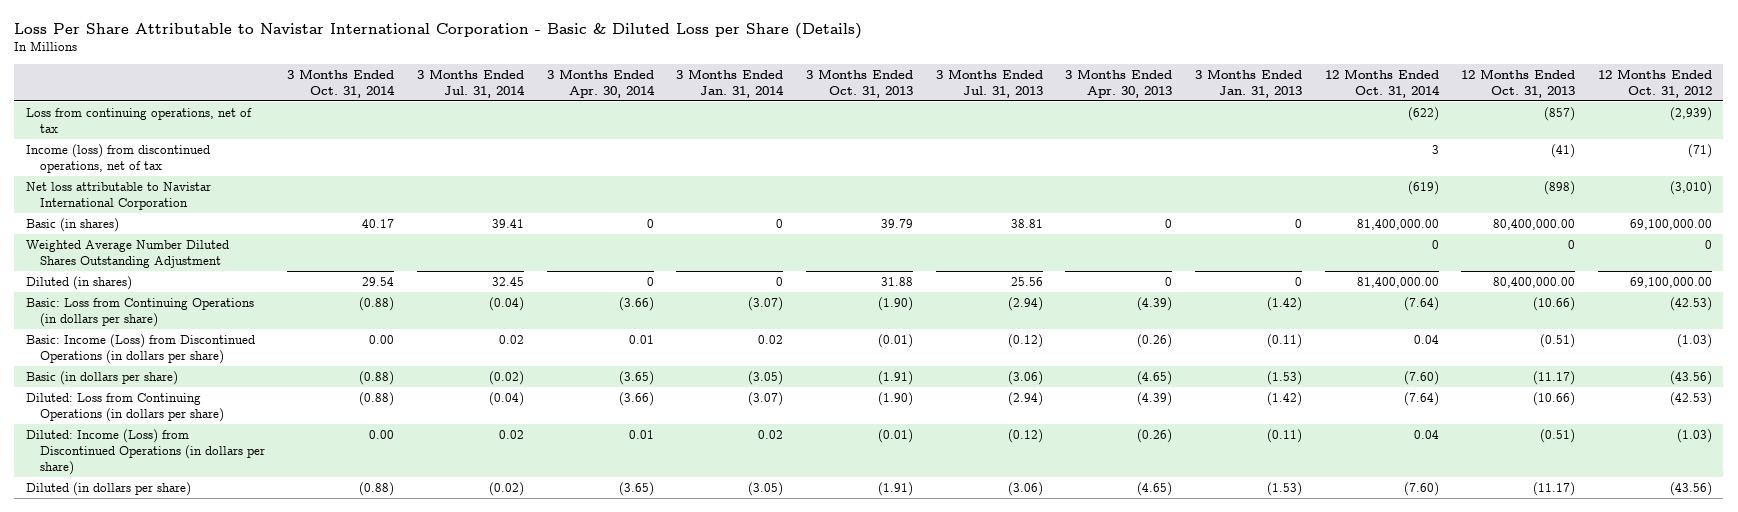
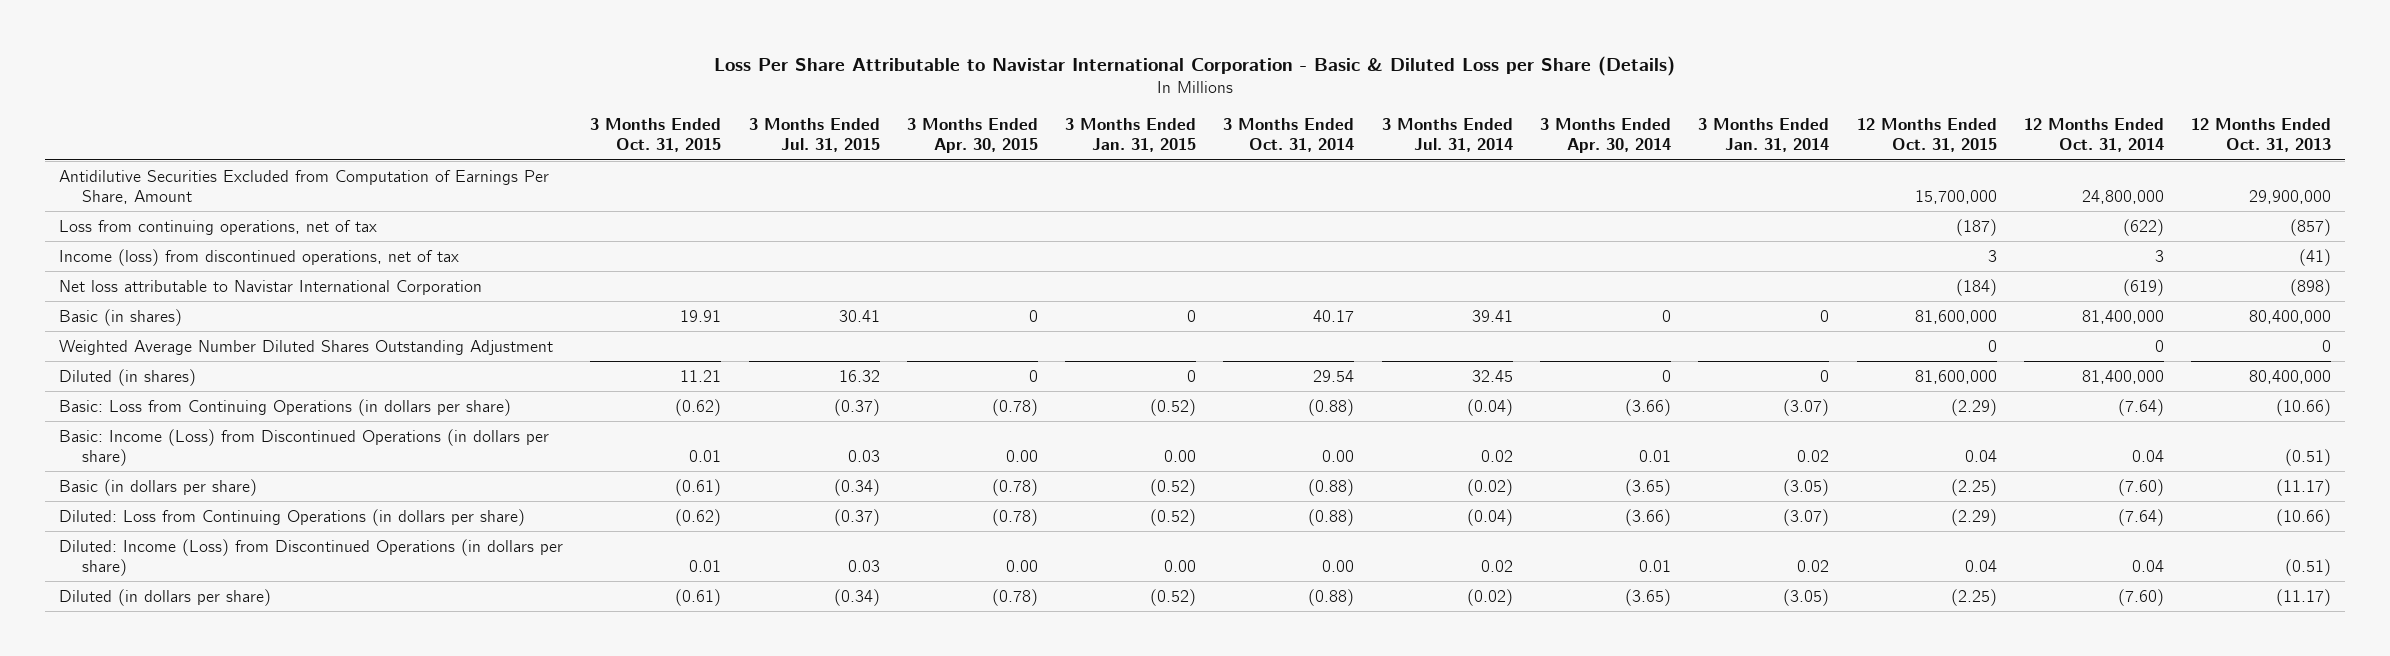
[805,69,913,99] 3 Months Ended Oct. 31, 2013 -> none
[935,69,1043,99] 3 Months Ended Jul. 31, 2013 -> none
[1065,69,1173,99] 3 Months Ended Apr. 30, 2013 -> none
[1194,69,1302,99] 3 Months Ended Jan. 31, 2013 -> none
[1597,69,1712,99] 12 Months Ended Oct. 31, 2012 -> none
none -> [590,118,722,153] 3 Months Ended Oct. 31, 2015
none -> [748,118,880,153] 3 Months Ended Jul. 31, 2015
none -> [906,118,1038,154] 3 Months Ended Apr. 30, 2015
none -> [1065,118,1197,153] 3 Months Ended Jan. 31, 2015
none -> [1856,118,1997,153] 12 Months Ended Oct. 31, 2015
none -> [59,169,550,204] Antidilutive Securities Excluded from Computation of Earnings Per Share, Amount
[1356,218,1439,230] 81,400,000.00 -> [2081,309,2164,324] 81,400,000
[1493,218,1576,230] 80,400,000.00 -> [2249,309,2332,324] 80,400,000
[1356,276,1439,288] 81,400,000.00 -> [2081,369,2164,384] 81,400,000
[1493,276,1576,288] 80,400,000.00 -> [2249,369,2332,384] 80,400,000

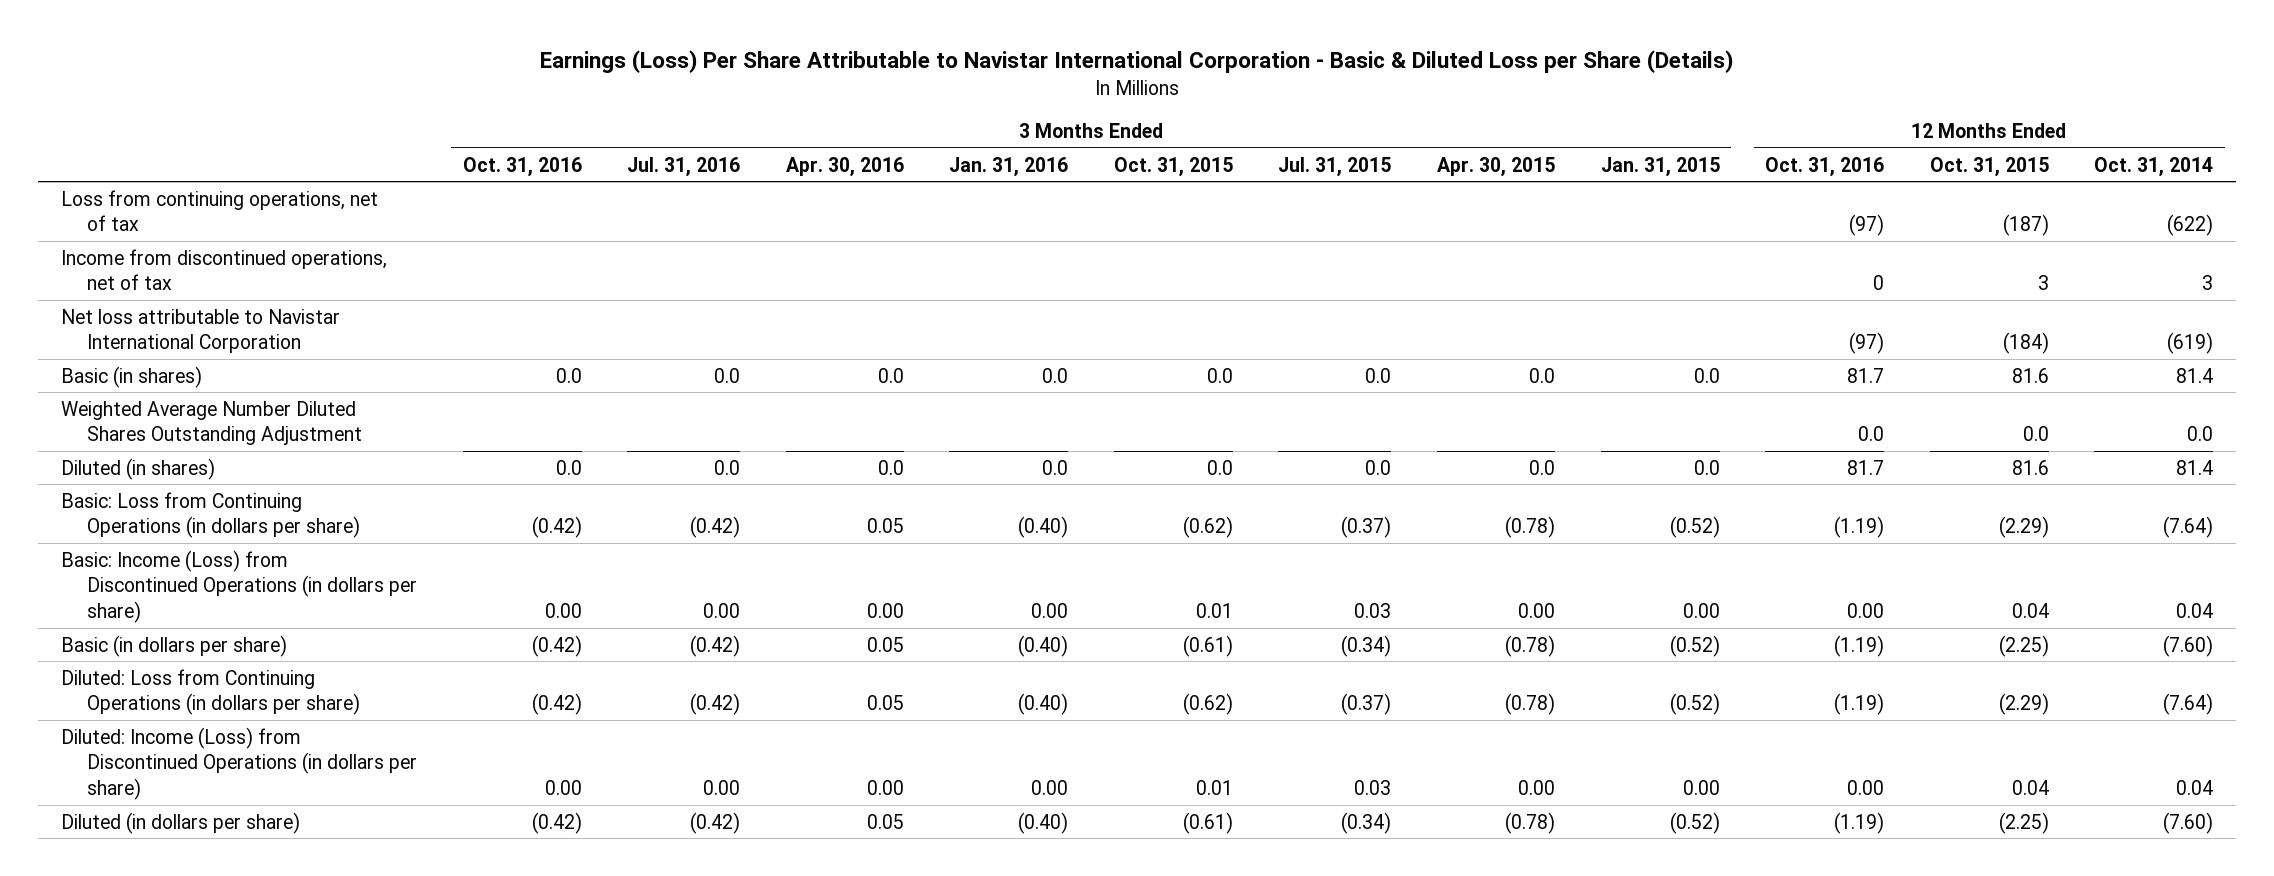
[714,55,1676,76] Loss Per Share Attributable to Navistar International Corporation - Basic & Diluted Loss per Share (Details) -> [539,50,1733,74] Earnings (Loss) Per Share Attributable to Navistar International Corporation - Basic & Diluted Loss per Share (Details)
[1223,118,1355,153] 3 Months Ended Oct. 31, 2014 -> none
[1381,118,1513,153] 3 Months Ended Jul. 31, 2014 -> none
[1540,118,1672,154] 3 Months Ended Apr. 30, 2014 -> none
[1698,118,1830,153] 3 Months Ended Jan. 31, 2014 -> none
[2191,118,2332,153] 12 Months Ended Oct. 31, 2013 -> none
none -> [462,156,582,177] Oct. 31, 2016
none -> [627,156,741,177] Jul. 31, 2016
none -> [785,156,904,177] Apr. 30, 2016
none -> [949,156,1069,177] Jan. 31, 2016
none -> [1765,156,1885,177] Oct. 31, 2016
[59,169,550,204] Antidilutive Securities Excluded from Computation of Earnings Per Share, Amount -> none
[59,248,460,266] Income (loss) from discontinued operations, net of tax -> [60,248,387,291] Income from discontinued operations, net of tax
[680,309,722,322] 19.91 -> [1206,367,1233,383] 0.0
[838,309,880,322] 30.41 -> [1365,367,1392,383] 0.0
[1028,309,1038,322] 0 -> [1529,367,1556,383] 0.0
[1187,309,1197,322] 0 -> [1693,367,1720,383] 0.0
[1914,309,1997,324] 81,600,000 -> [2011,367,2049,383] 81.6
[2081,309,2164,324] 81,400,000 -> [2176,367,2214,383] 81.4
[1987,339,1997,352] 0 -> [2022,426,2049,442] 0.0
[2154,339,2164,352] 0 -> [2187,426,2214,442] 0.0
[680,369,722,382] 11.21 -> [1206,459,1233,475] 0.0
[838,369,880,382] 16.32 -> [1365,459,1392,475] 0.0
[1028,369,1038,382] 0 -> [1529,459,1556,475] 0.0
[1187,369,1197,382] 0 -> [1693,459,1720,475] 0.0
[1914,369,1997,384] 81,600,000 -> [2011,459,2049,475] 81.6
[2081,369,2164,384] 81,400,000 -> [2176,459,2214,475] 81.4

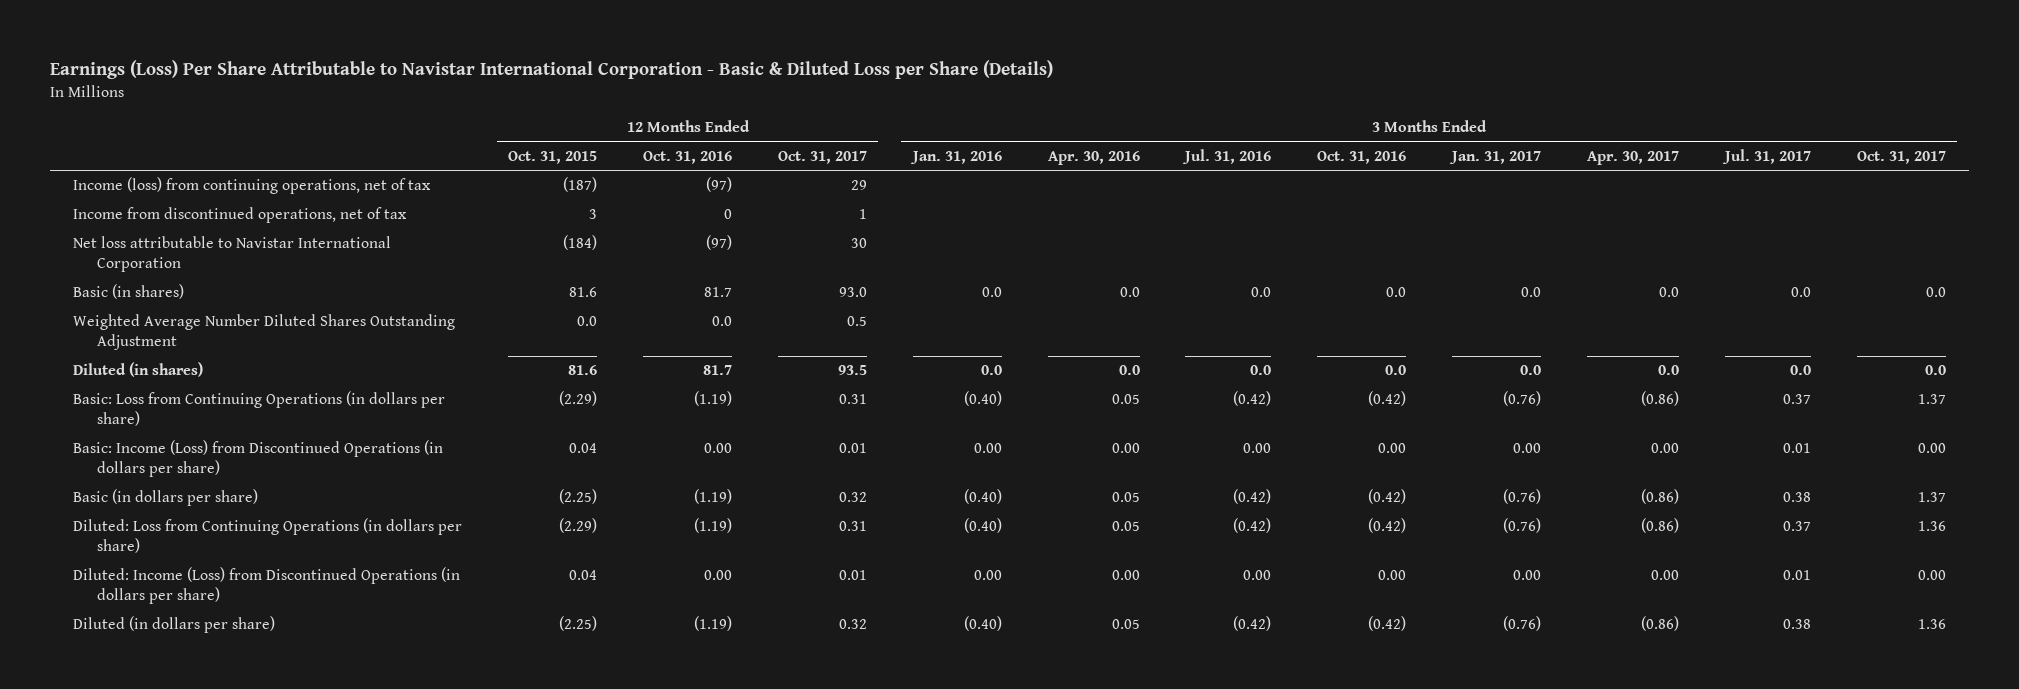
[1113,156,1233,177] Oct. 31, 2015 -> none
[1278,156,1392,177] Jul. 31, 2015 -> none
[1437,156,1556,177] Apr. 30, 2015 -> none
[1600,156,1720,177] Jan. 31, 2015 -> none
[2094,156,2214,177] Oct. 31, 2014 -> none
none -> [777,150,867,164] Oct. 31, 2017
none -> [1449,150,1542,164] Jan. 31, 2017
none -> [1586,150,1679,165] Apr. 30, 2017
none -> [1721,148,1811,164] Jul. 31, 2017
none -> [1856,150,1946,164] Oct. 31, 2017
[60,189,378,232] Loss from continuing operations, net of tax -> [73,177,432,195] Income (loss) from continuing operations, net of tax

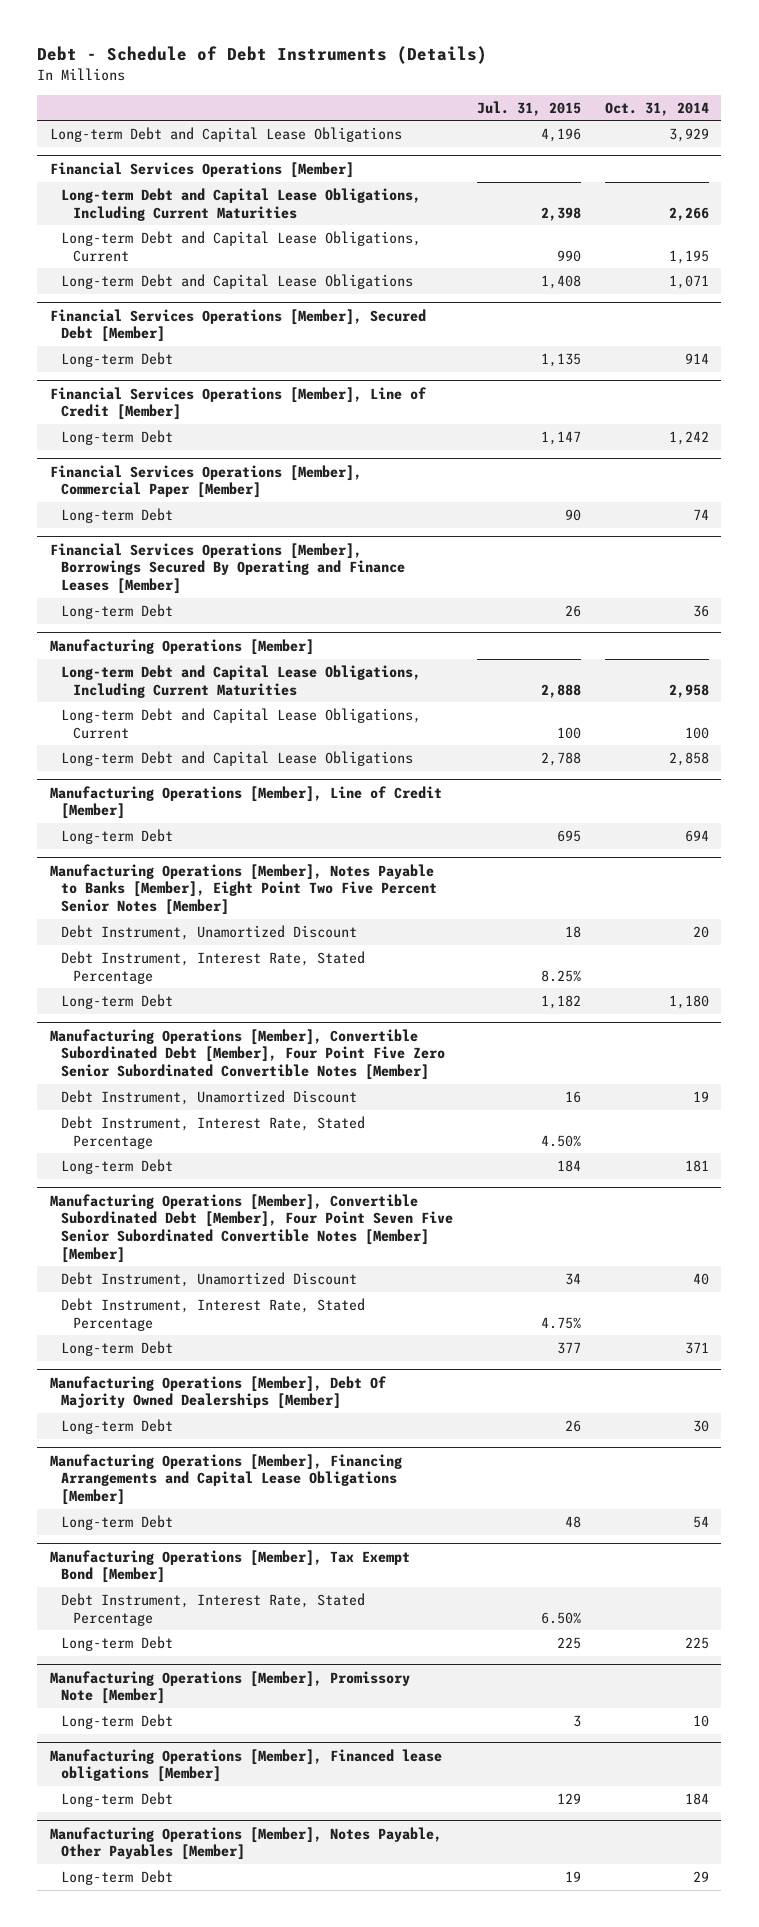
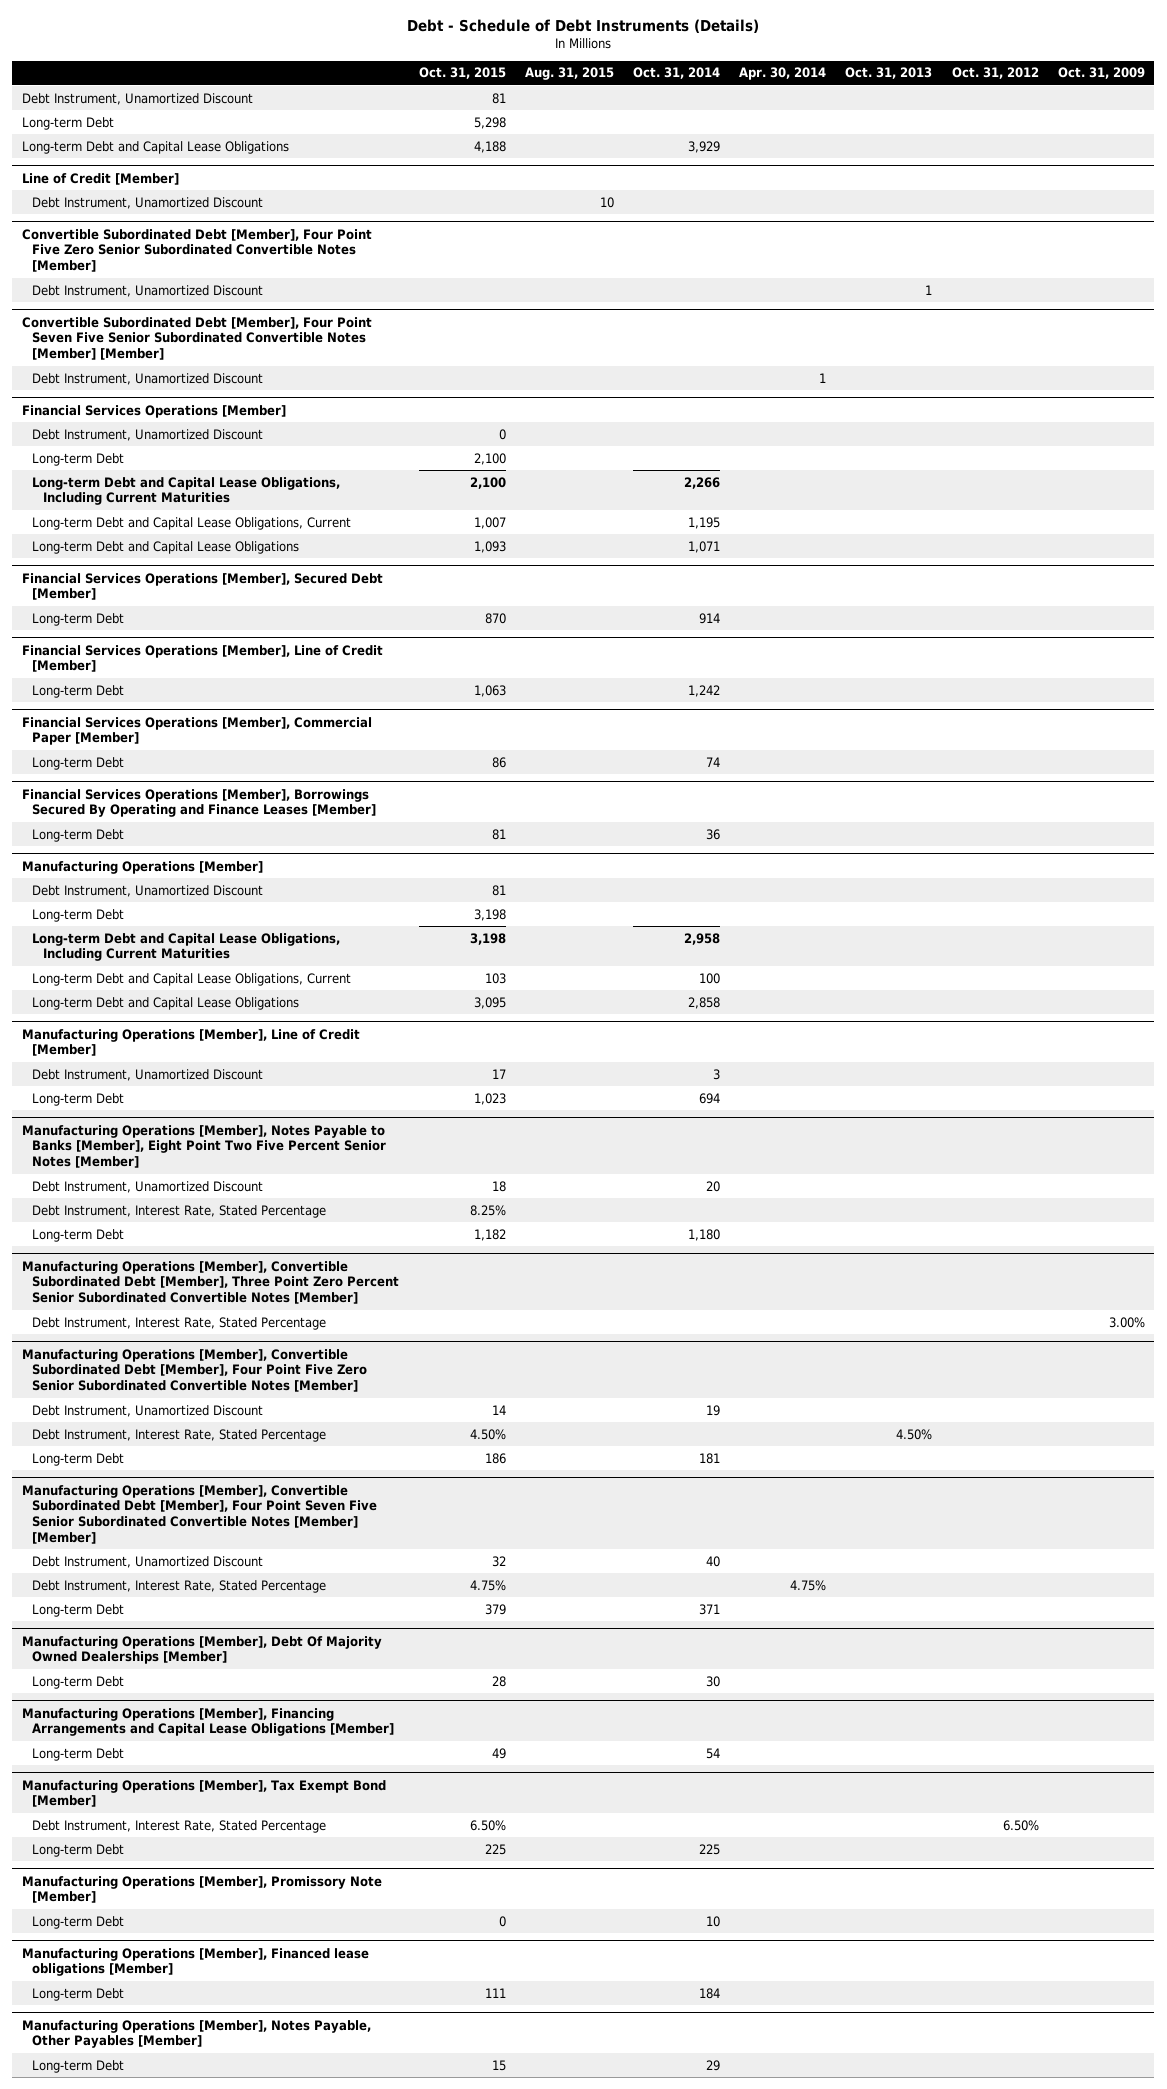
[477,100,582,116] Jul. 31, 2015 -> none
none -> [418,67,506,80] Oct. 31, 2015
none -> [524,67,614,81] Aug. 31, 2015
none -> [739,67,827,81] Apr. 30, 2014
none -> [845,67,933,80] Oct. 31, 2013
none -> [951,67,1039,80] Oct. 31, 2012
none -> [1057,67,1145,80] Oct. 31, 2009
none -> [21,92,253,105] Debt Instrument, Unamortized Discount
none -> [21,116,114,130] Long-term Debt
none -> [21,172,179,185] Line of Credit [Member]
none -> [32,196,264,209] Debt Instrument, Unamortized Discount
none -> [21,228,372,273] Convertible Subordinated Debt [Member], Four Point Five Zero Senior Subordinated Convertible Notes [Member]
none -> [32,284,264,297] Debt Instrument, Unamortized Discount
none -> [21,316,372,361] Convertible Subordinated Debt [Member], Four Point Seven Five Senior Subordinated Convertible Notes [Member] [Member]
none -> [32,372,264,385] Debt Instrument, Unamortized Discount
none -> [32,428,264,441] Debt Instrument, Unamortized Discount
none -> [32,452,125,466] Long-term Debt
none -> [32,884,264,897] Debt Instrument, Unamortized Discount
none -> [32,908,125,922] Long-term Debt
none -> [32,1068,264,1081] Debt Instrument, Unamortized Discount
none -> [21,1260,400,1305] Manufacturing Operations [Member], Convertible Subordinated Debt [Member], Three Point Zero Percent Senior Subordinated Convertible Notes [Member]
none -> [32,1316,327,1330] Debt Instrument, Interest Rate, Stated Percentage

